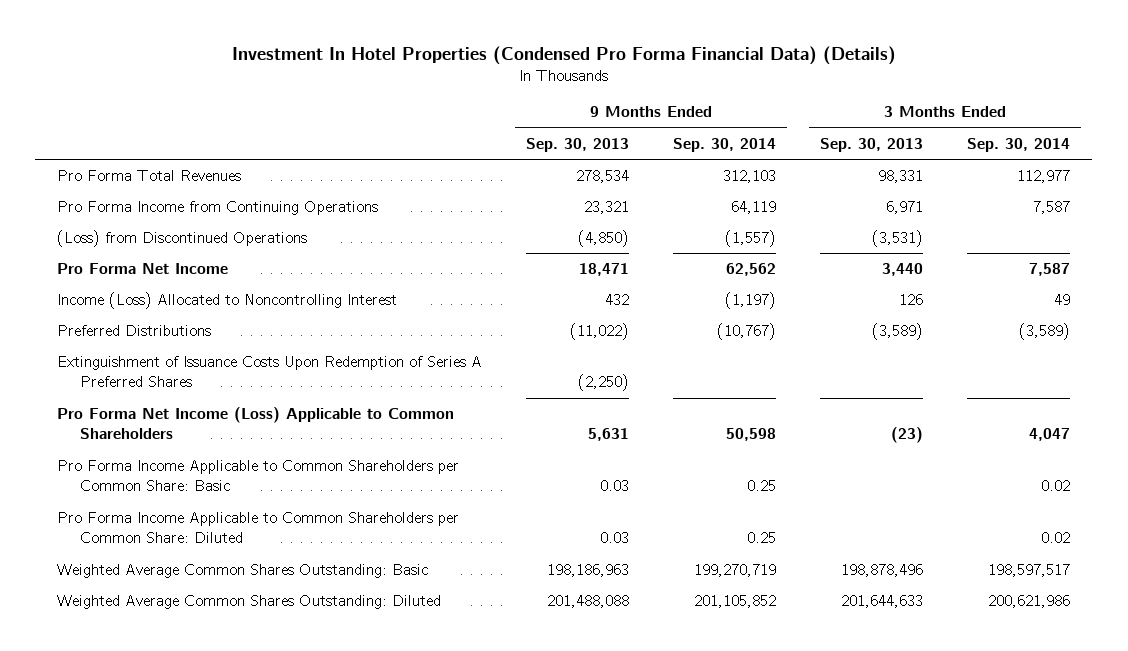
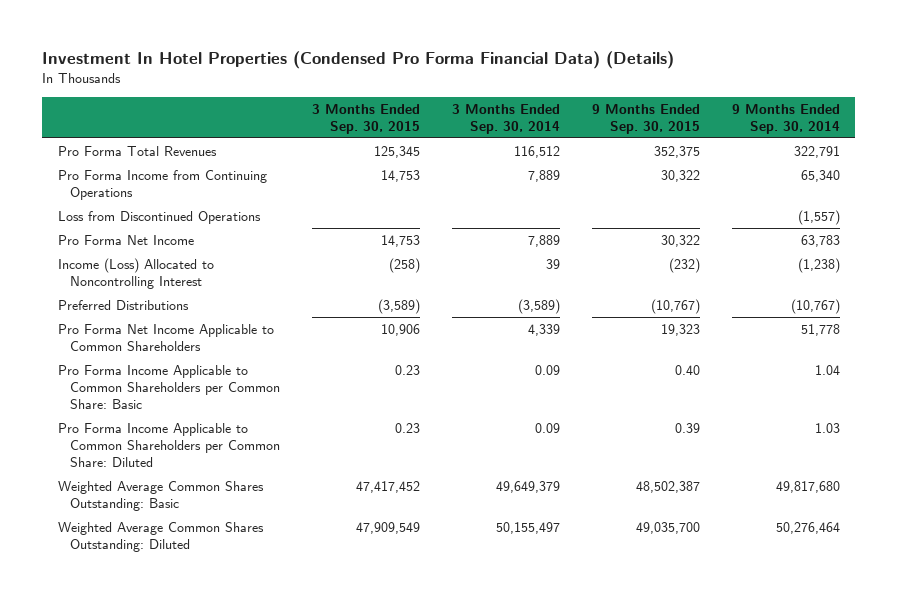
[526,137,630,152] Sep. 30, 2013 -> none
[820,137,924,152] Sep. 30, 2013 -> none
none -> [312,103,421,134] 3 Months Ended Sep. 30, 2015
none -> [591,103,700,134] 9 Months Ended Sep. 30, 2015
[723,170,777,184] 312,103 -> [793,145,840,158] 322,791
[1017,170,1071,184] 112,977 -> [514,145,561,158] 116,512
[731,201,777,215] 64,119 -> [800,169,840,182] 65,340
[1033,201,1071,215] 7,587 -> [528,169,561,182] 7,889
[57,230,308,248] (Loss) from Discontinued Operations -> [57,210,261,224] Loss from Discontinued Operations
[726,263,777,277] 62,562 -> [800,234,840,247] 63,783
[1029,263,1071,277] 7,587 -> [528,234,561,247] 7,889
[725,292,777,310] (1,197) -> [797,257,840,273] (1,238)
[1054,294,1071,306] 49 -> [546,258,561,269] 39
[57,356,483,388] Extinguishment of Issuance Costs Upon Redemption of Series A Preferred Shares -> none
[57,407,455,440] Pro Forma Net Income (Loss) Applicable to Common Shareholders -> [57,323,274,351] Pro Forma Net Income Applicable to Common Shareholders
[726,428,777,442] 50,598 -> [800,323,840,336] 51,778
[1029,428,1071,442] 4,047 -> [528,323,561,336] 4,339
[747,480,777,492] 0.25 -> [814,364,840,375] 1.04
[1041,480,1071,492] 0.02 -> [535,364,561,375] 0.09
[747,532,777,544] 0.25 -> [814,422,840,433] 1.03
[1041,532,1071,544] 0.02 -> [535,422,561,433] 0.09
[694,564,777,578] 199,270,719 -> [775,480,840,493] 49,817,680
[988,564,1071,578] 198,597,517 -> [496,480,561,493] 49,649,379
[694,595,777,609] 201,105,852 -> [775,521,840,534] 50,276,464
[988,595,1071,609] 200,621,986 -> [496,521,561,534] 50,155,497

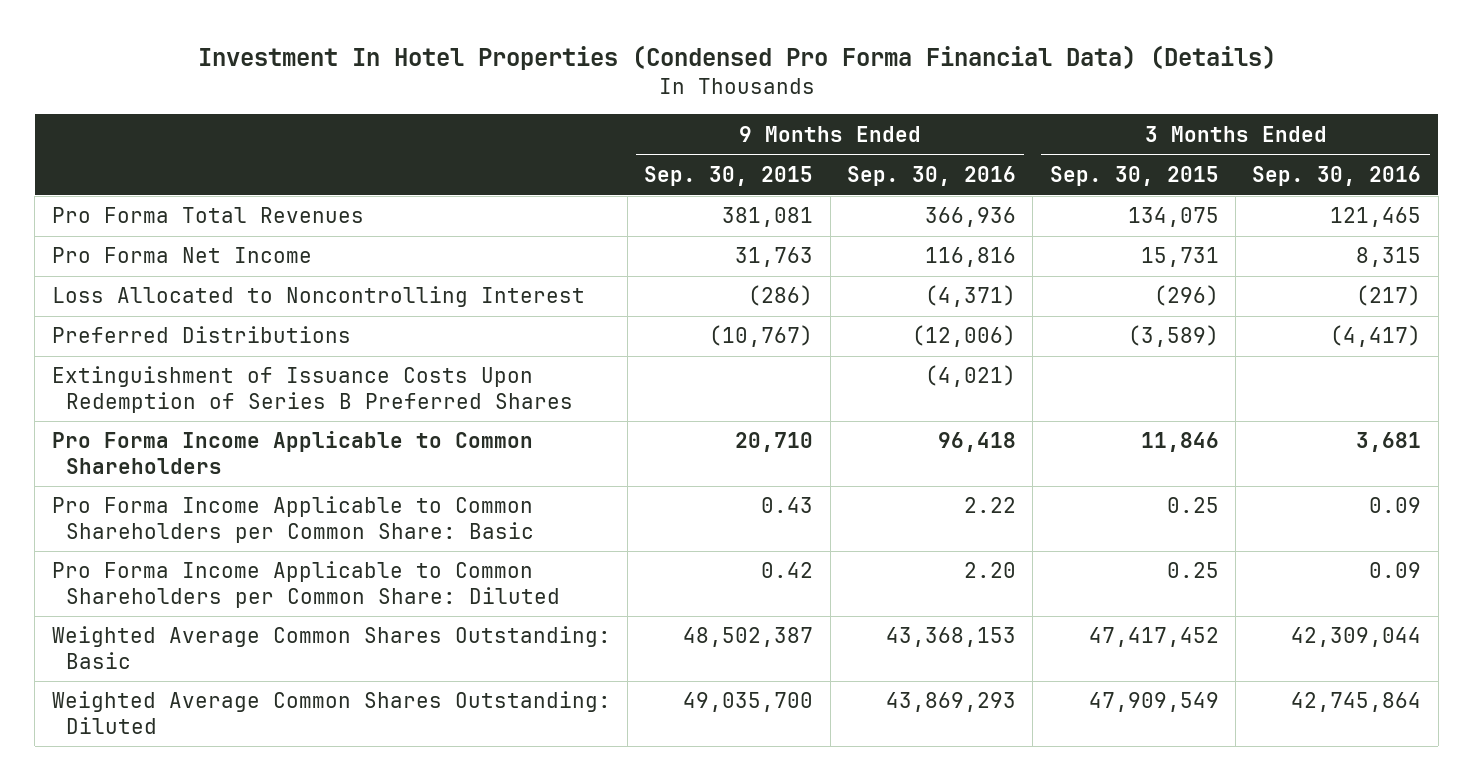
[452,103,561,134] 3 Months Ended Sep. 30, 2014 -> none
[731,103,840,134] 9 Months Ended Sep. 30, 2014 -> none
none -> [847,165,1017,186] Sep. 30, 2016
none -> [1252,165,1422,186] Sep. 30, 2016
[57,169,267,200] Pro Forma Income from Continuing Operations -> none
[57,210,261,224] Loss from Discontinued Operations -> none
[374,145,421,158] 125,345 -> [1127,207,1219,228] 134,075
[653,145,700,158] 352,375 -> [722,207,814,228] 381,081
[381,234,421,247] 14,753 -> [1140,247,1219,268] 15,731
[660,234,700,247] 30,322 -> [735,247,814,268] 31,763
[57,257,214,289] Income (Loss) Allocated to Noncontrolling Interest -> [51,286,585,308] Loss Allocated to Noncontrolling Interest
[389,257,421,273] (258) -> [1153,285,1219,307] (296)
[668,257,700,273] (232) -> [748,285,814,307] (286)
none -> [51,366,574,413] Extinguishment of Issuance Costs Upon Redemption of Series B Preferred Shares
[57,323,274,351] Pro Forma Net Income Applicable to Common Shareholders -> [51,431,533,474] Pro Forma Income Applicable to Common Shareholders
[381,323,421,336] 10,906 -> [1140,432,1219,453] 11,846
[660,323,700,336] 19,323 -> [735,432,814,453] 20,710
[395,364,421,375] 0.23 -> [1166,497,1219,514] 0.25
[674,364,700,375] 0.40 -> [761,497,814,514] 0.43
[395,422,421,433] 0.23 -> [1166,562,1219,579] 0.25
[674,422,700,433] 0.39 -> [761,562,814,579] 0.42

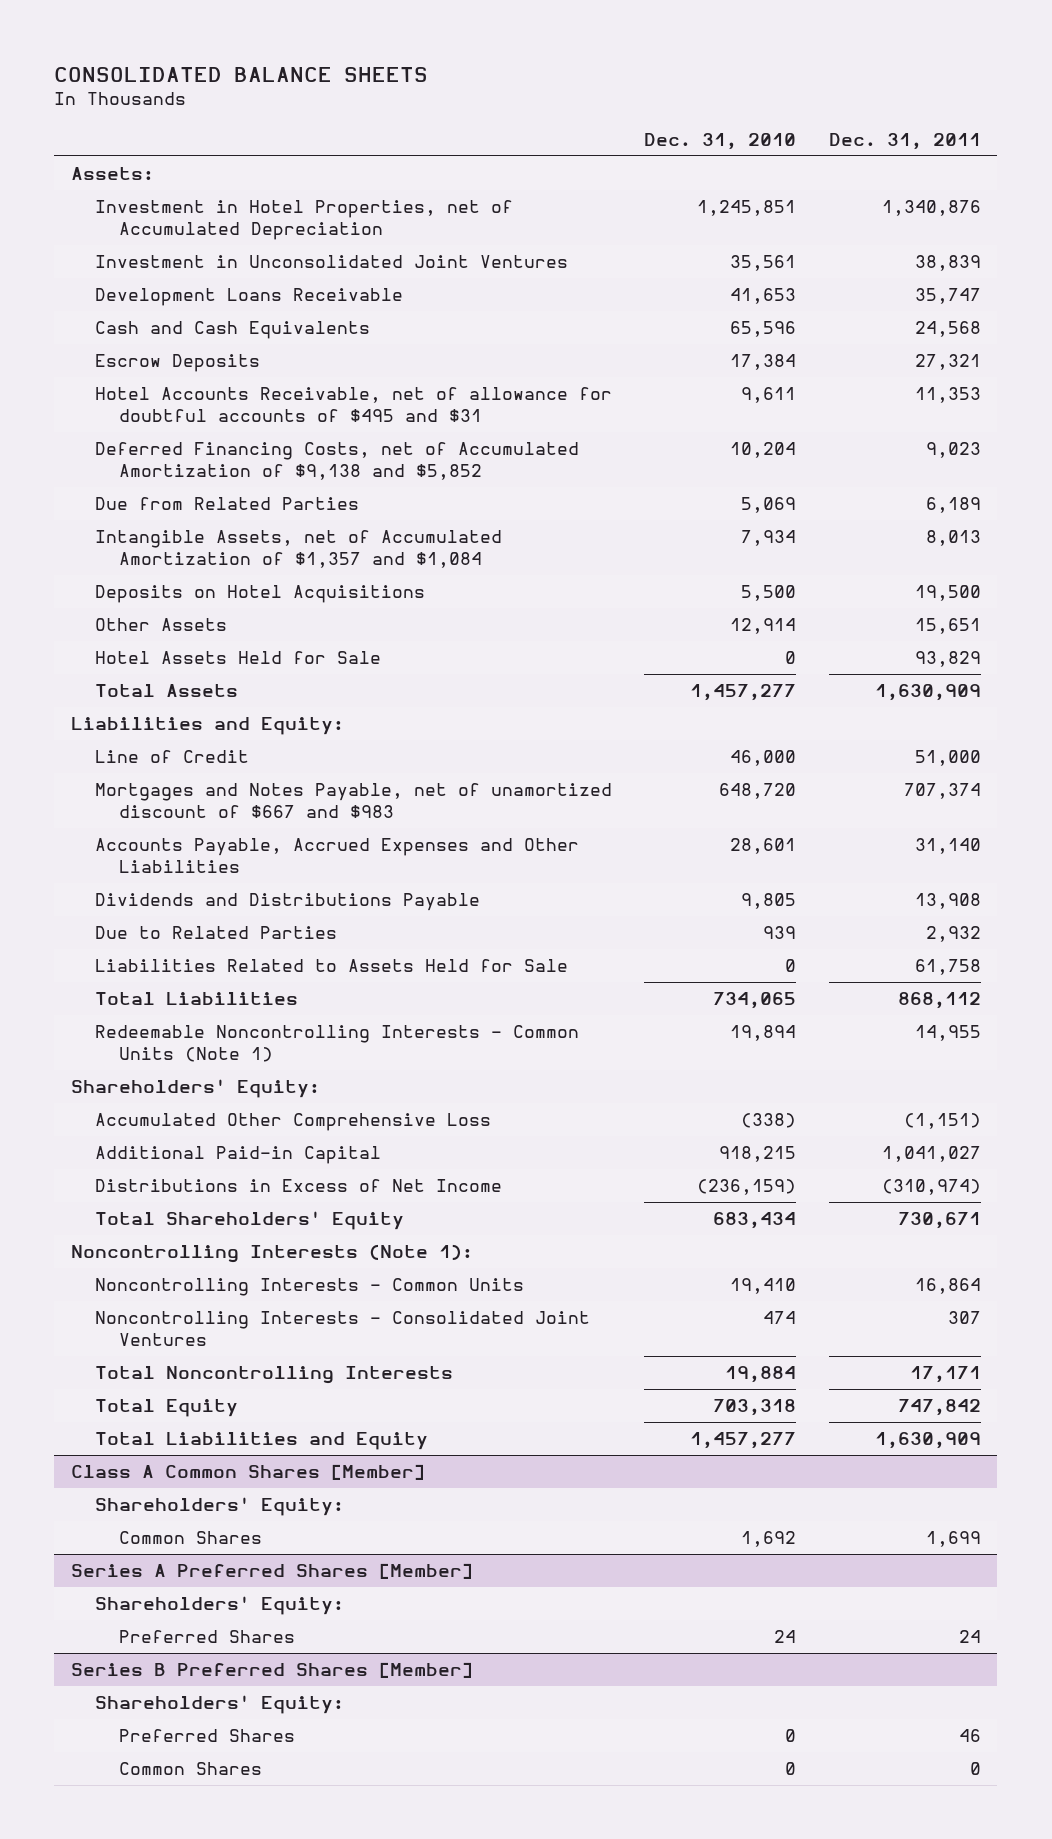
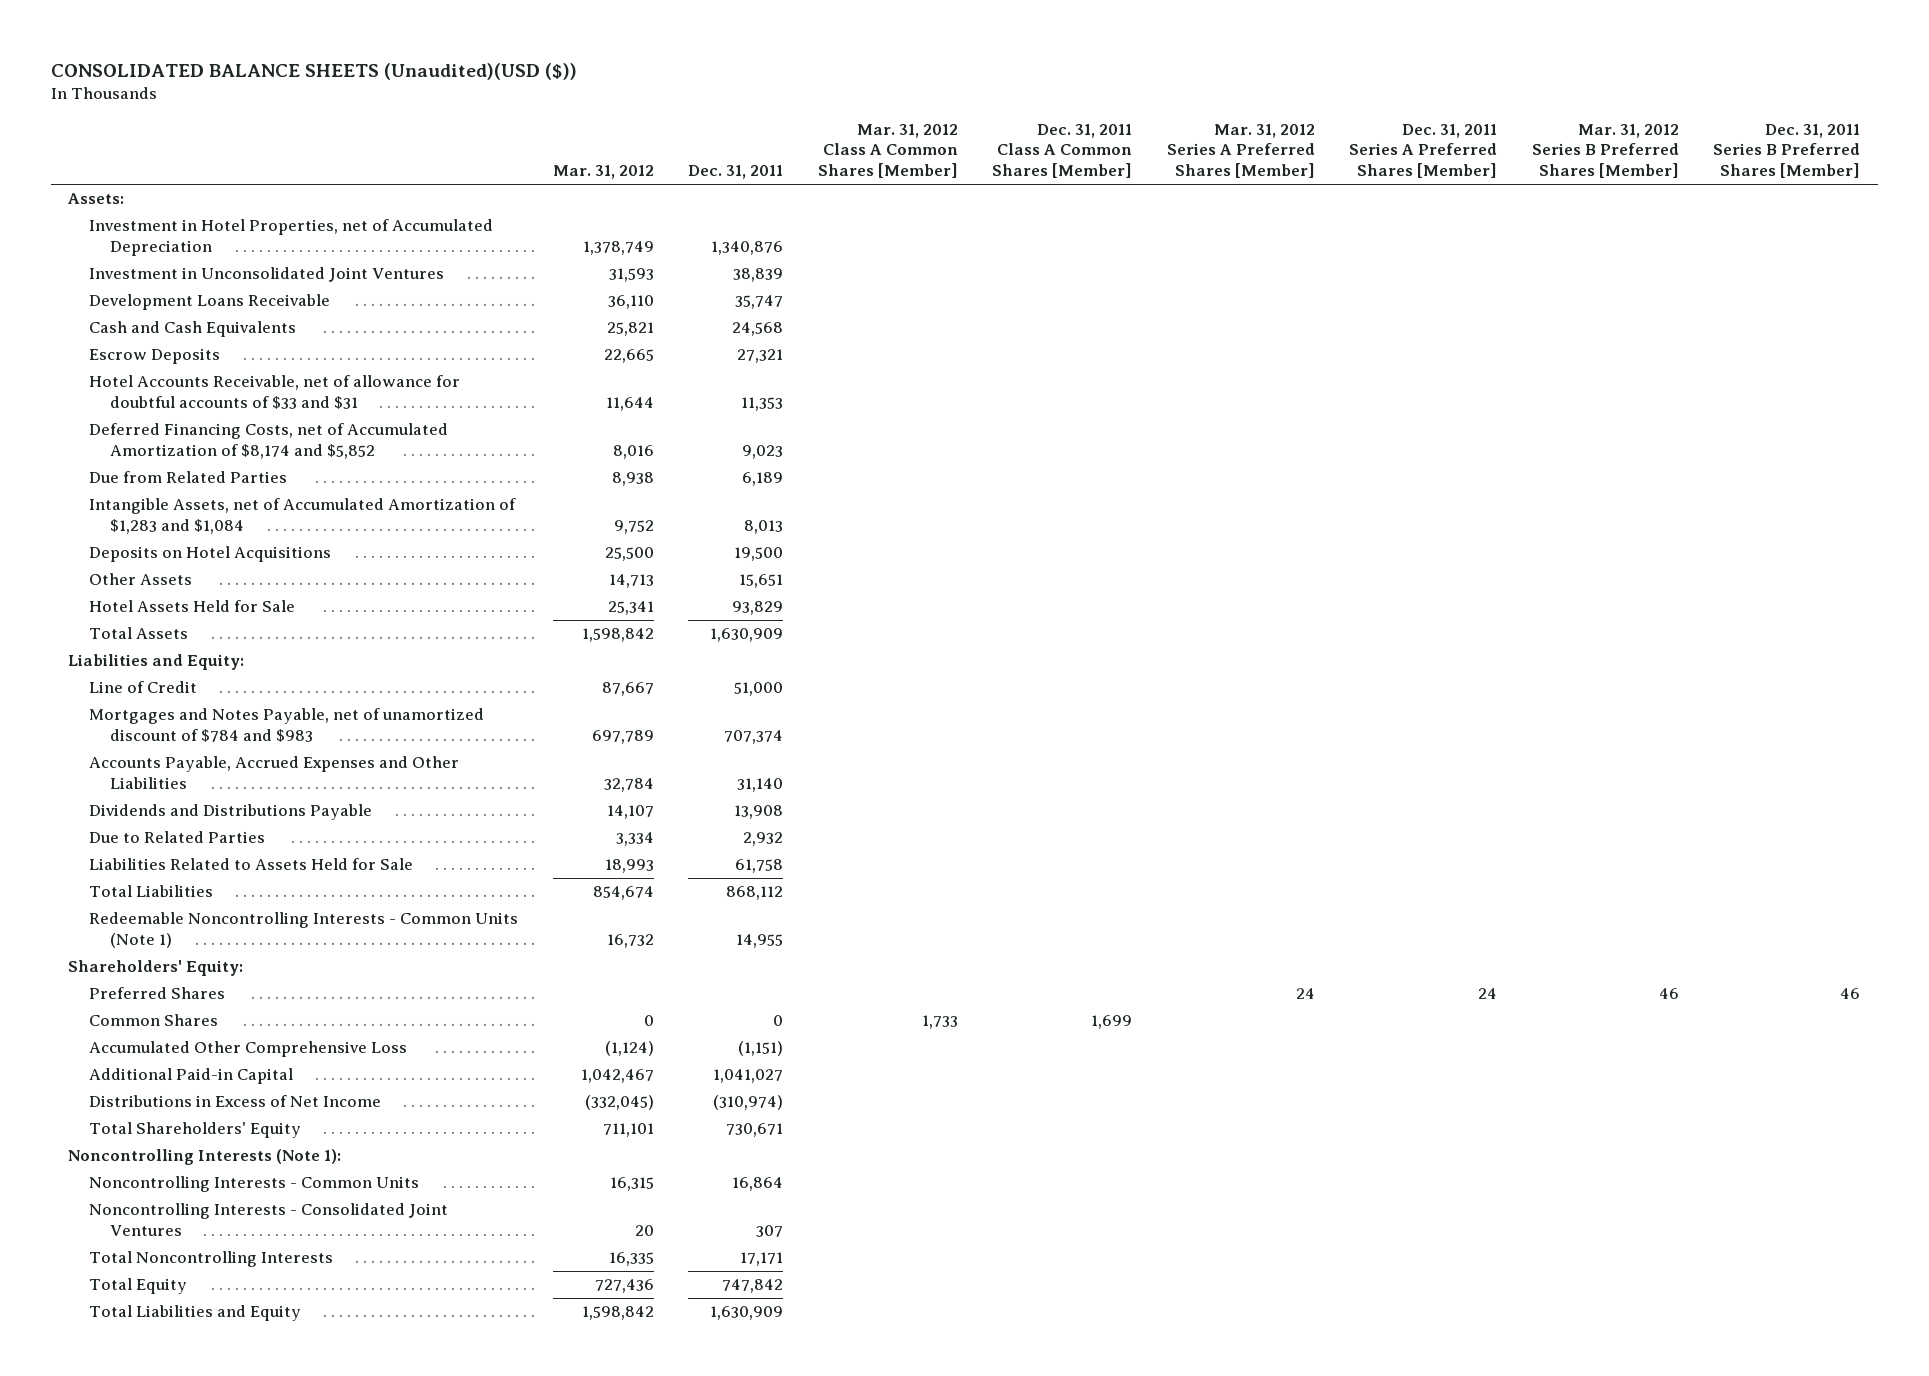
[54,66,429,82] CONSOLIDATED BALANCE SHEETS -> [50,62,577,80] CONSOLIDATED BALANCE SHEETS (Unaudited)(USD ($))
[644,132,797,150] Dec. 31, 2010 -> none
none -> [552,165,654,180] Mar. 31, 2012
none -> [817,123,958,179] Mar. 31, 2012 Class A Common Shares [Member]
none -> [992,123,1133,179] Dec. 31, 2011 Class A Common Shares [Member]
none -> [1166,123,1315,179] Mar. 31, 2012 Series A Preferred Shares [Member]
none -> [1349,123,1498,179] Dec. 31, 2011 Series A Preferred Shares [Member]
none -> [1531,123,1679,179] Mar. 31, 2012 Series B Preferred Shares [Member]
none -> [1713,123,1861,179] Dec. 31, 2011 Series B Preferred Shares [Member]
[94,387,612,423] Hotel Accounts Receivable, net of allowance for doubtful accounts of $495 and $31 -> [89,375,461,409] Hotel Accounts Receivable, net of allowance for doubtful accounts of $33 and $31
[94,442,579,481] Deferred Financing Costs, net of Accumulated Amortization of $9,138 and $5,852 -> [89,423,449,459] Deferred Financing Costs, net of Accumulated Amortization of $8,174 and $5,852
[94,530,502,569] Intangible Assets, net of Accumulated Amortization of $1,357 and $1,084 -> [89,498,517,534] Intangible Assets, net of Accumulated Amortization of $1,283 and $1,084
[94,783,612,819] Mortgages and Notes Payable, net of unamortized discount of $667 and $983 -> [89,708,485,742] Mortgages and Notes Payable, net of unamortized discount of $784 and $983
none -> [89,987,226,1000] Preferred Shares
none -> [89,1014,219,1027] Common Shares
[70,1464,425,1481] Class A Common Shares [Member] -> none
[94,1497,344,1517] Shareholders' Equity: -> none
[118,1531,262,1545] Common Shares -> none
[70,1563,473,1580] Series A Preferred Shares [Member] -> none
[94,1596,344,1616] Shareholders' Equity: -> none
[118,1630,295,1644] Preferred Shares -> none
[70,1662,473,1679] Series B Preferred Shares [Member] -> none
[94,1695,344,1715] Shareholders' Equity: -> none
[118,1729,295,1743] Preferred Shares -> none
[118,1762,262,1776] Common Shares -> none

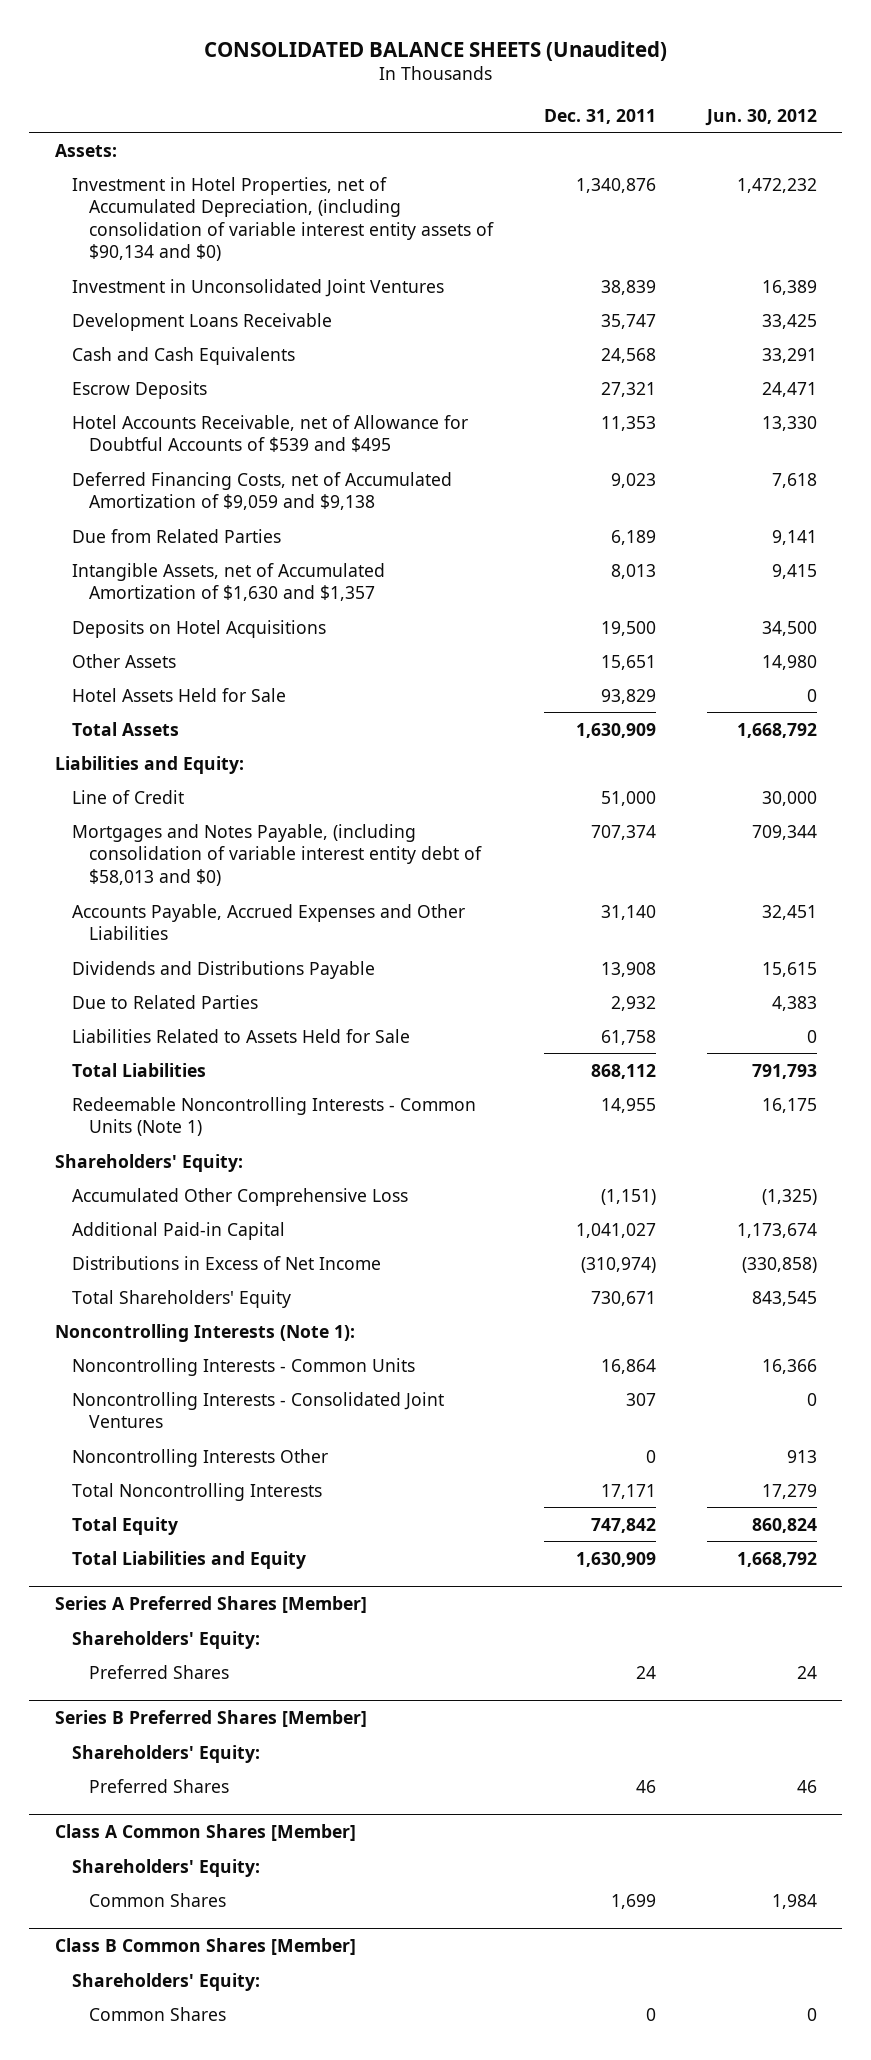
[50,62,577,80] CONSOLIDATED BALANCE SHEETS (Unaudited)(USD ($)) -> [203,40,667,61] CONSOLIDATED BALANCE SHEETS (Unaudited)
[552,165,654,180] Mar. 31, 2012 -> none
[817,123,958,179] Mar. 31, 2012 Class A Common Shares [Member] -> none
[992,123,1133,179] Dec. 31, 2011 Class A Common Shares [Member] -> none
[1166,123,1315,179] Mar. 31, 2012 Series A Preferred Shares [Member] -> none
[1349,123,1498,179] Dec. 31, 2011 Series A Preferred Shares [Member] -> none
[1531,123,1679,179] Mar. 31, 2012 Series B Preferred Shares [Member] -> none
[1713,123,1861,179] Dec. 31, 2011 Series B Preferred Shares [Member] -> none
none -> [704,108,817,126] Jun. 30, 2012
[89,219,494,256] Investment in Hotel Properties, net of Accumulated Depreciation -> [71,176,495,262] Investment in Hotel Properties, net of Accumulated Depreciation, (including consolidation of variable interest entity assets of $90,134 and $0)
[89,375,461,409] Hotel Accounts Receivable, net of allowance for doubtful accounts of $33 and $31 -> [71,414,468,453] Hotel Accounts Receivable, net of Allowance for Doubtful Accounts of $539 and $495
[89,423,449,459] Deferred Financing Costs, net of Accumulated Amortization of $8,174 and $5,852 -> [71,471,452,511] Deferred Financing Costs, net of Accumulated Amortization of $9,059 and $9,138
[89,498,517,534] Intangible Assets, net of Accumulated Amortization of $1,283 and $1,084 -> [71,562,385,602] Intangible Assets, net of Accumulated Amortization of $1,630 and $1,357
[89,708,485,742] Mortgages and Notes Payable, net of unamortized discount of $784 and $983 -> [71,823,483,886] Mortgages and Notes Payable, (including consolidation of variable interest entity debt of $58,013 and $0)
[89,987,226,1000] Preferred Shares -> none
[89,1014,219,1027] Common Shares -> none
none -> [71,1448,328,1467] Noncontrolling Interests Other
none -> [54,1595,367,1613] Series A Preferred Shares [Member]
none -> [71,1630,260,1649] Shareholders' Equity:
none -> [89,1664,230,1679] Preferred Shares
none -> [54,1709,367,1727] Series B Preferred Shares [Member]
none -> [71,1744,260,1763] Shareholders' Equity:
none -> [89,1778,230,1793] Preferred Shares
none -> [54,1823,356,1841] Class A Common Shares [Member]
none -> [71,1858,260,1877] Shareholders' Equity:
none -> [89,1892,227,1907] Common Shares
none -> [54,1937,356,1955] Class B Common Shares [Member]
none -> [71,1972,260,1991] Shareholders' Equity:
none -> [89,2006,227,2021] Common Shares

